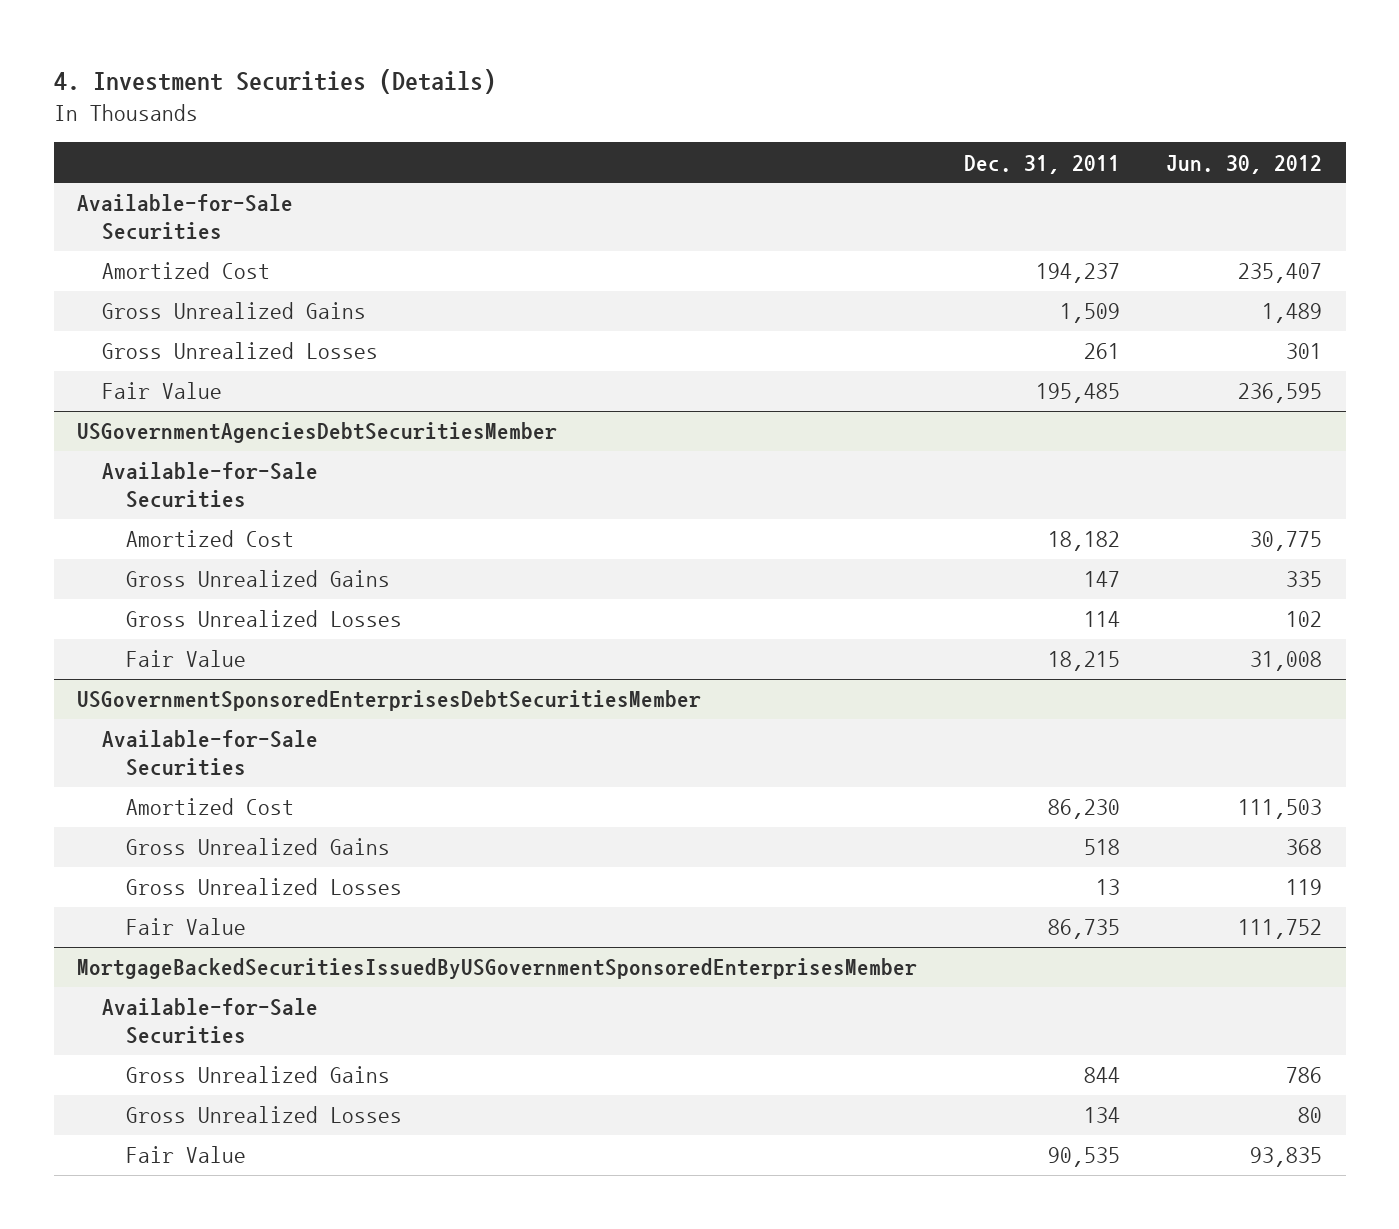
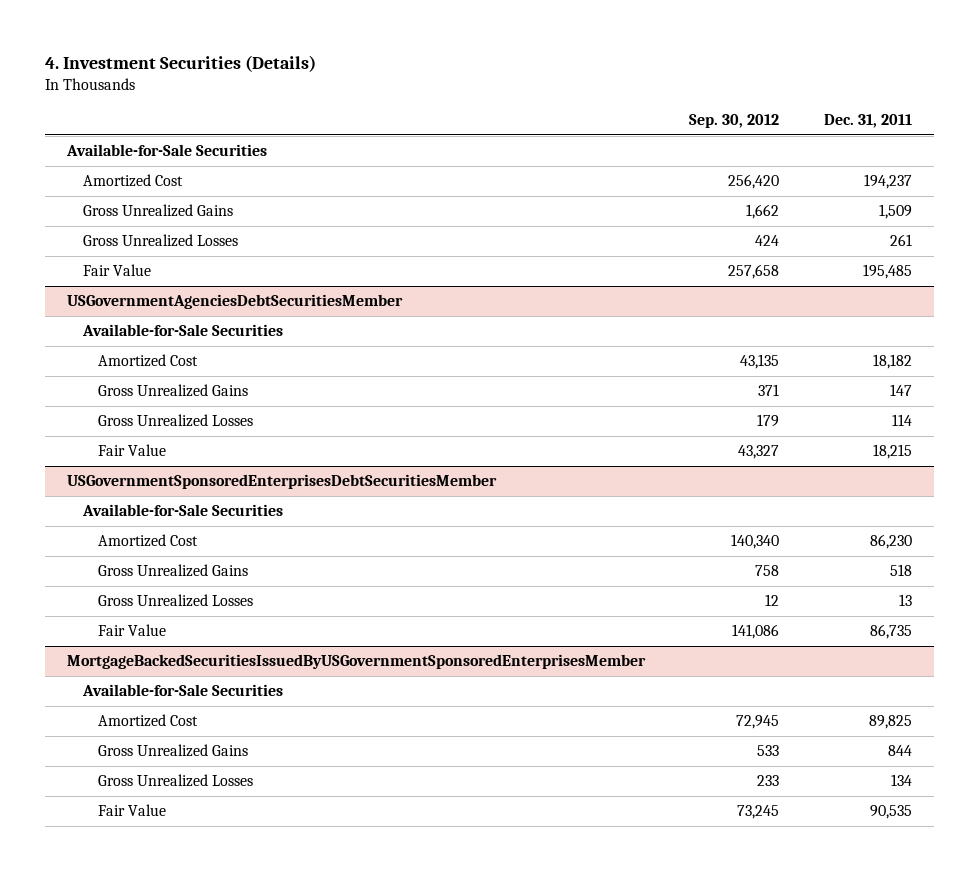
[1166,154,1323,174] Jun. 30, 2012 -> none
none -> [689,113,780,128] Sep. 30, 2012
none -> [98,713,199,727] Amortized Cost

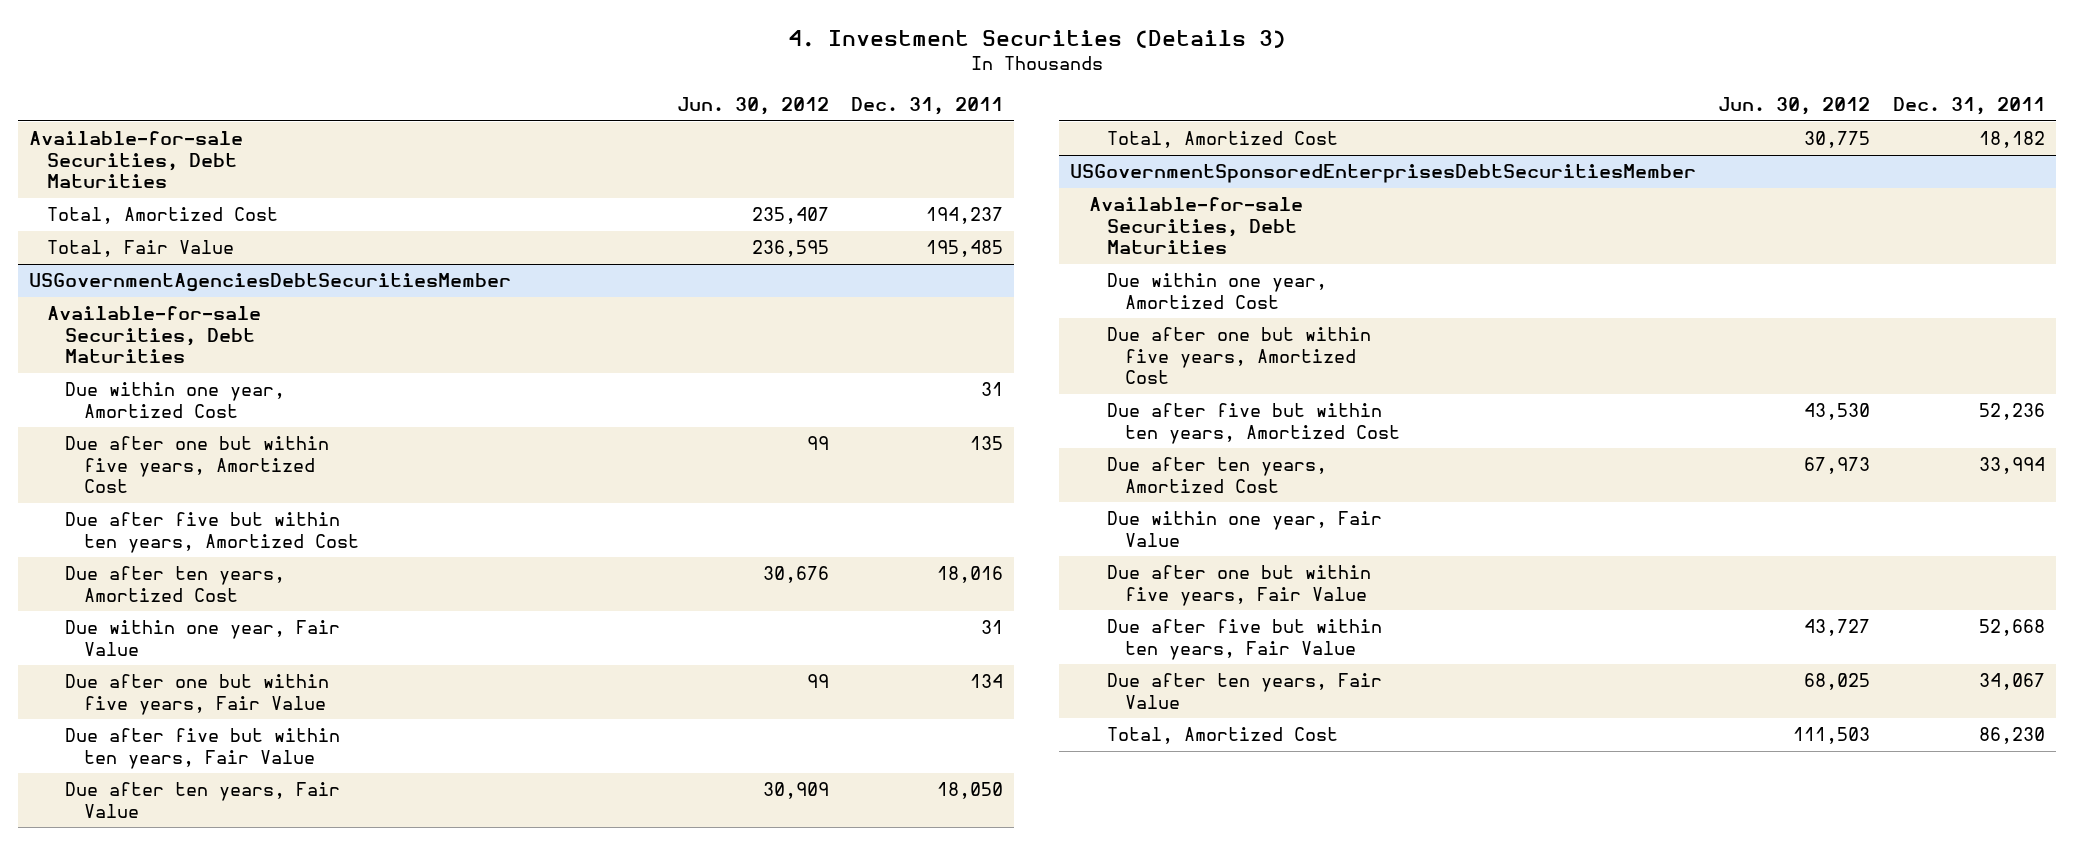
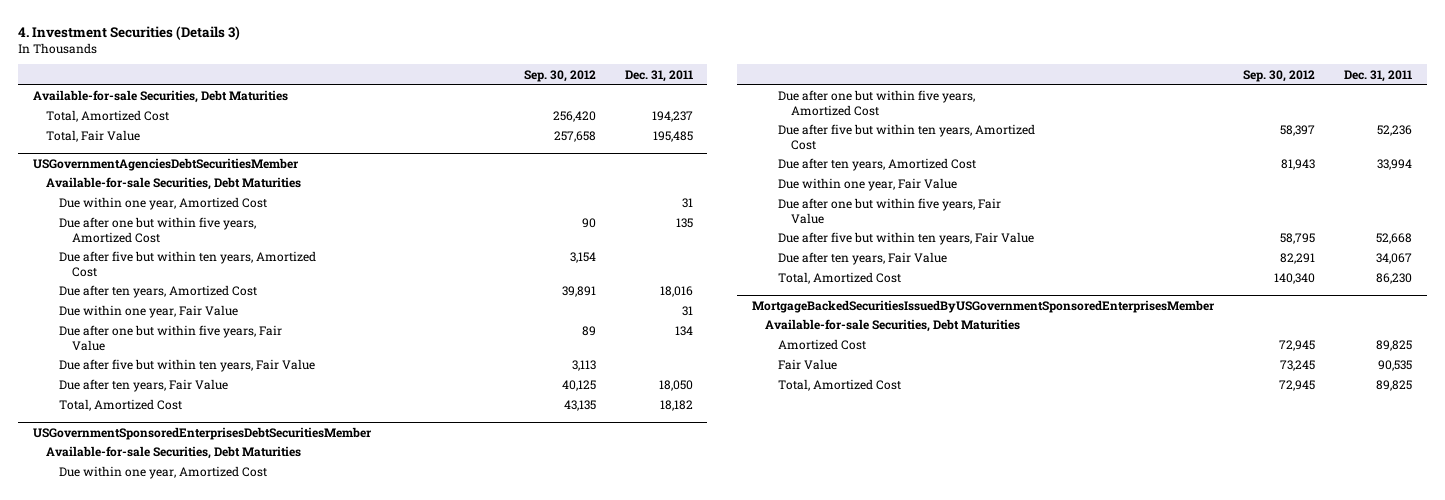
[677,97,830,116] Jun. 30, 2012 -> none
none -> [523,69,596,82] Sep. 30, 2012
none -> [751,299,1215,313] MortgageBackedSecuritiesIssuedByUSGovernmentSponsoredEnterprisesMember
none -> [764,319,1020,333] Available-for-sale Securities, Debt Maturities
none -> [777,339,866,351] Amortized Cost
none -> [777,359,837,371] Fair Value
none -> [777,379,901,392] Total, Amortized Cost

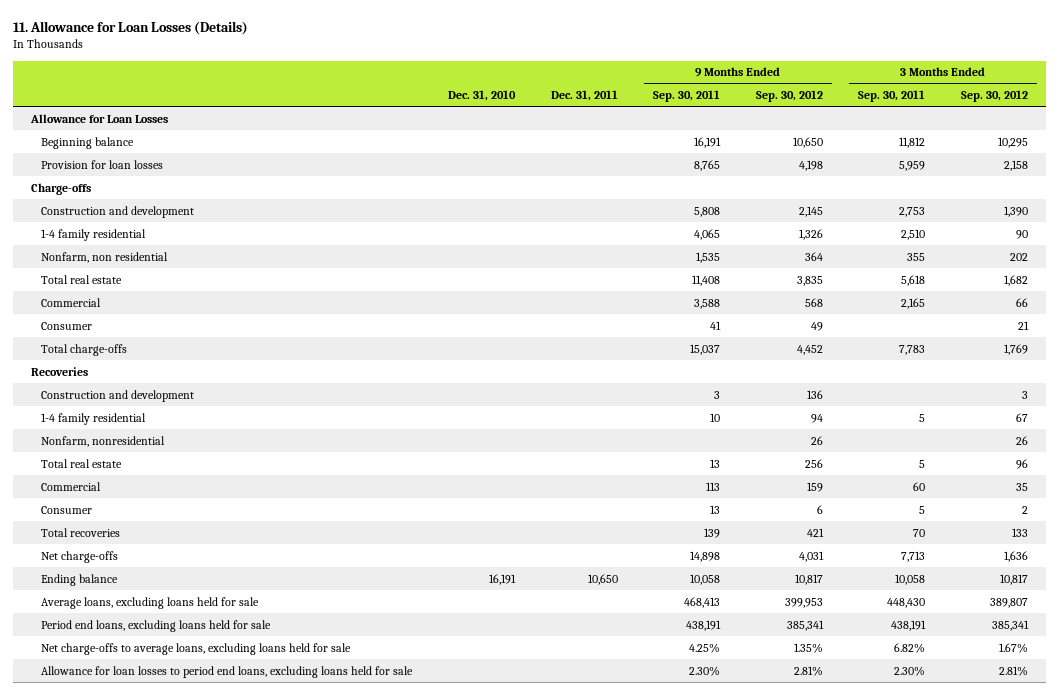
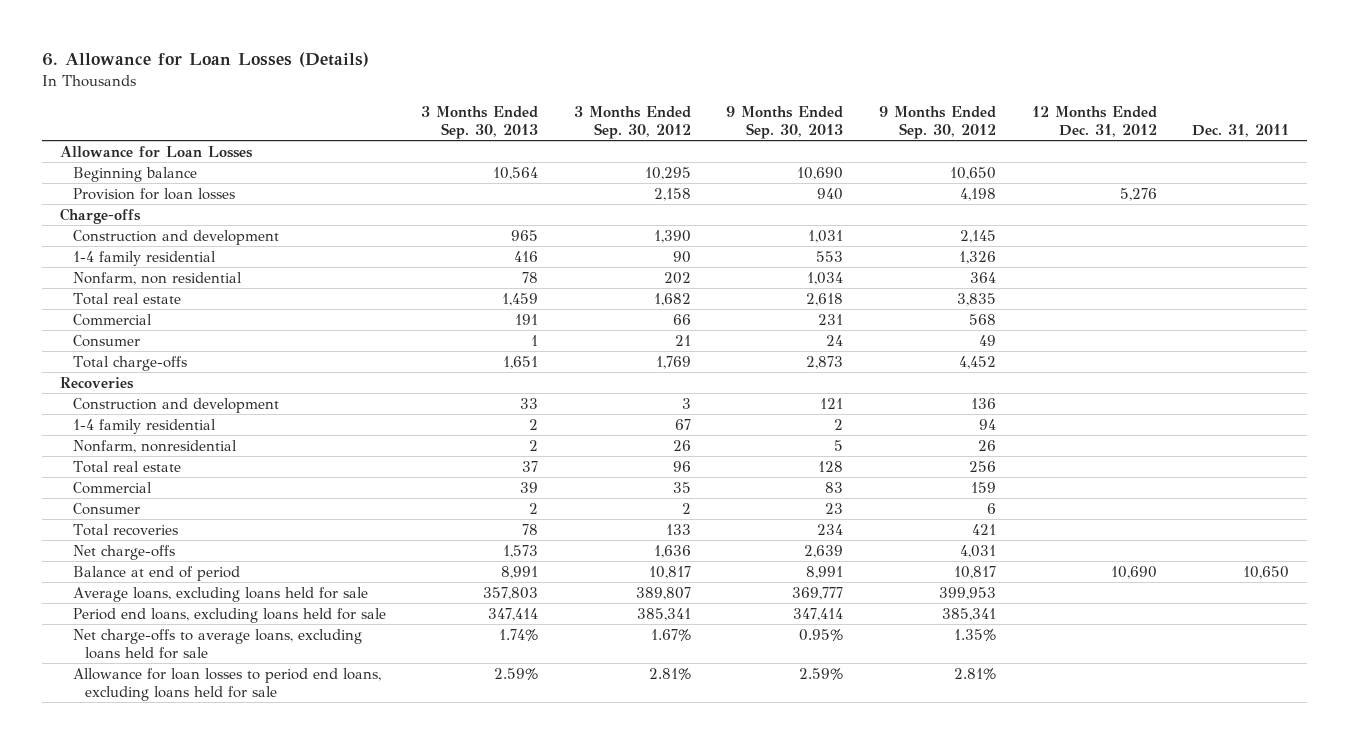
[12,20,248,35] 11. Allowance for Loan Losses (Details) -> [41,52,369,68] 6. Allowance for Loan Losses (Details)
[448,90,517,102] Dec. 31, 2010 -> none
[653,90,721,103] Sep. 30, 2011 -> none
[858,90,926,103] Sep. 30, 2011 -> none
none -> [421,105,539,139] 3 Months Ended Sep. 30, 2013
none -> [726,105,844,139] 9 Months Ended Sep. 30, 2013
none -> [1031,105,1157,137] 12 Months Ended Dec. 31, 2012
[41,573,119,586] Ending balance -> [72,565,240,581] Balance at end of period

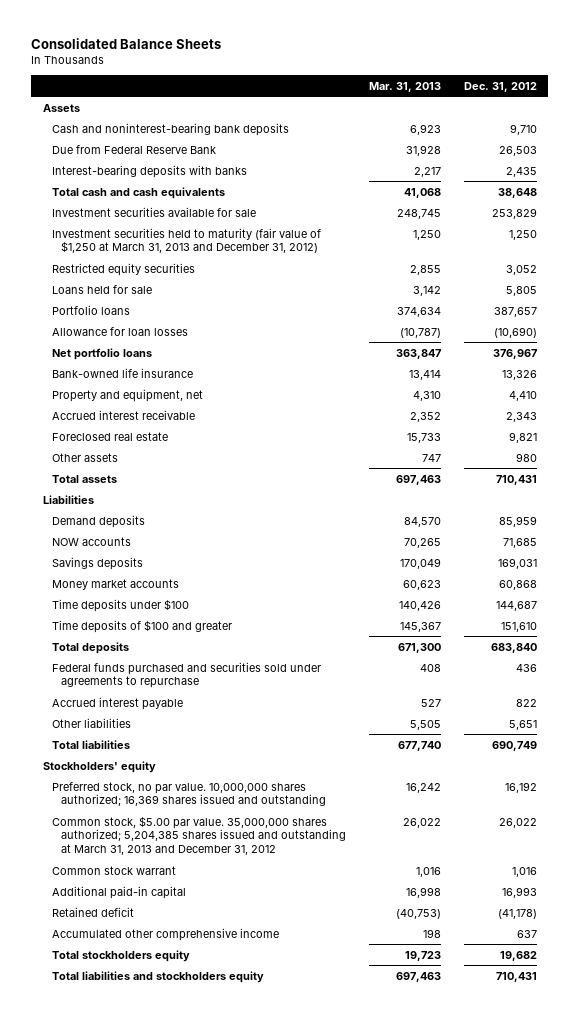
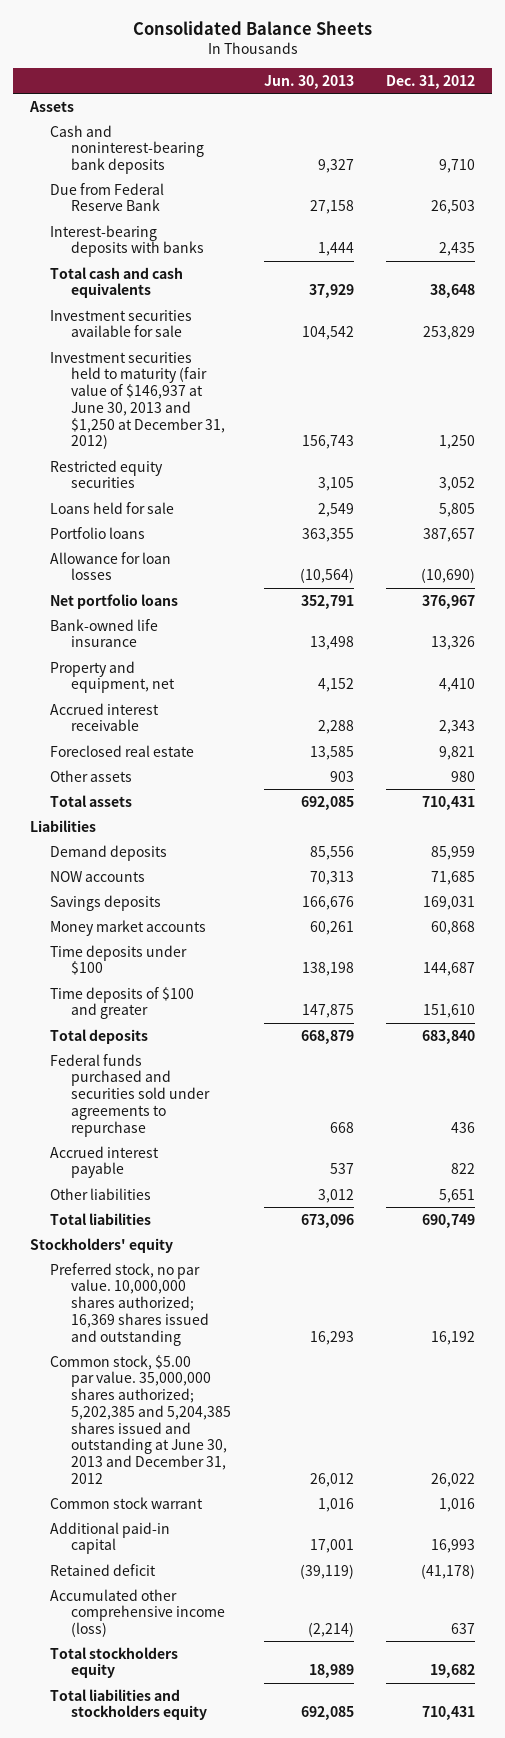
[368,81,441,92] Mar. 31, 2013 -> none
none -> [263,75,354,90] Jun. 30, 2013
[51,227,321,254] Investment securities held to maturity (fair value of $1,250 at March 31, 2013 and December 31, 2012) -> [50,351,226,450] Investment securities held to maturity (fair value of $146,937 at June 30, 2013 and $1,250 at December 31, 2012)
[51,815,346,856] Common stock, $5.00 par value. 35,000,000 shares authorized; 5,204,385 shares issued and outstanding at March 31, 2013 and December 31, 2012 -> [50,1354,232,1484] Common stock, $5.00 par value. 35,000,000 shares authorized; 5,202,385 and 5,204,385 shares issued and outstanding at June 30, 2013 and December 31, 2012
[51,927,279,941] Accumulated other comprehensive income -> [50,1588,226,1638] Accumulated other comprehensive income (loss)

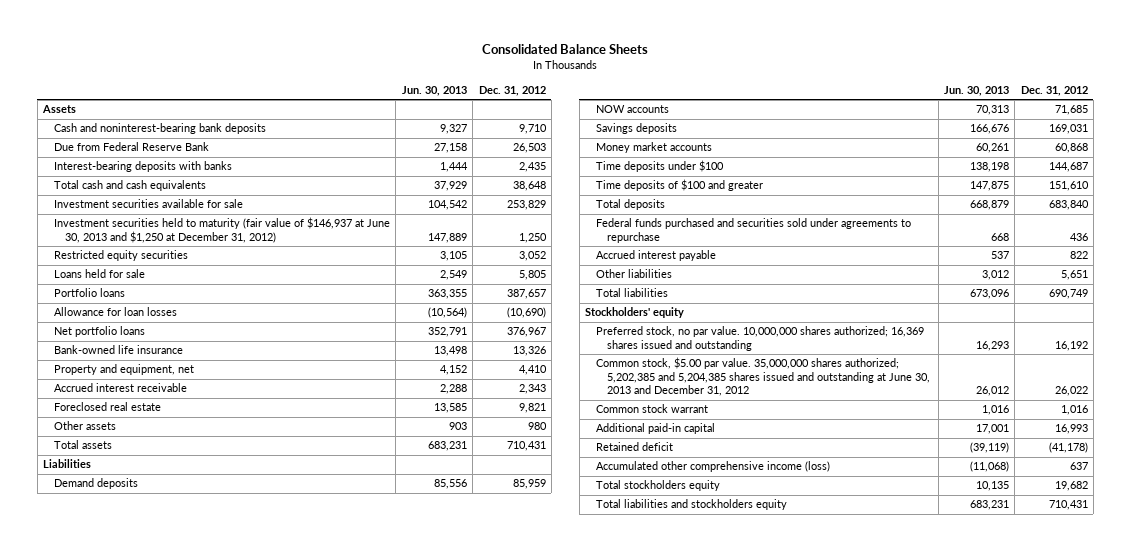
[301,435,354,450] 156,743 -> [427,232,467,243] 147,889
[300,795,354,810] 692,085 -> [427,441,467,452] 683,231
[307,1622,354,1638] (2,214) -> [969,461,1009,473] (11,068)
[308,1664,354,1679] 18,989 -> [975,481,1009,492] 10,135
[300,1706,354,1721] 692,085 -> [969,500,1009,511] 683,231

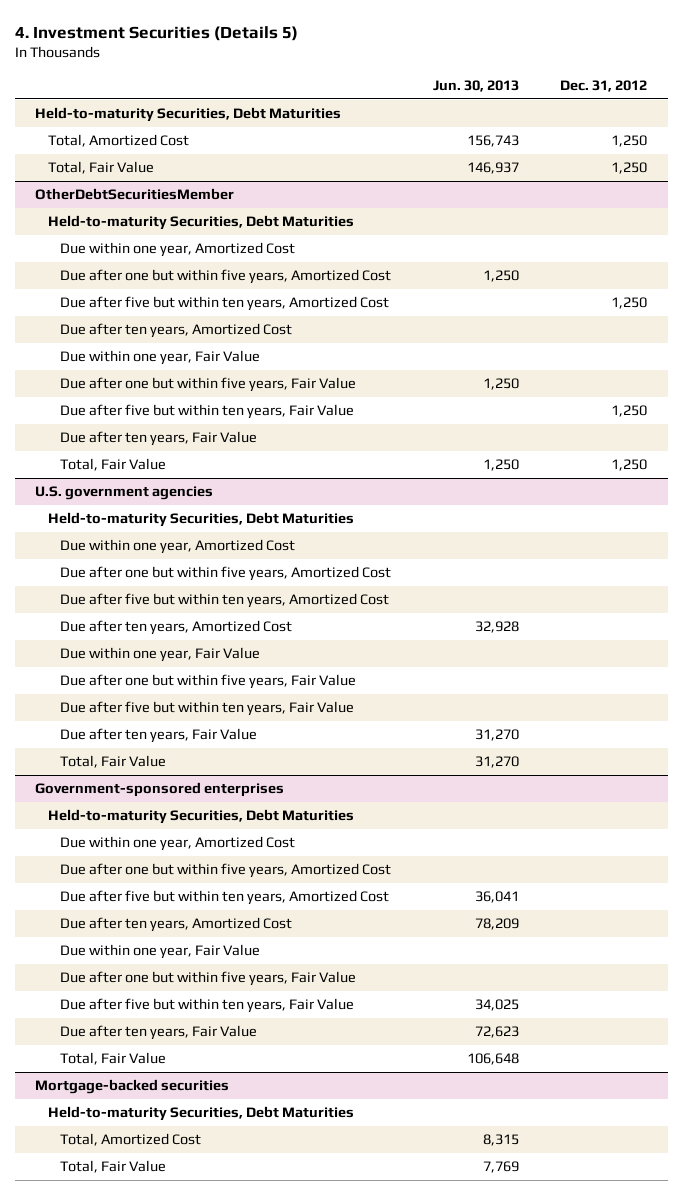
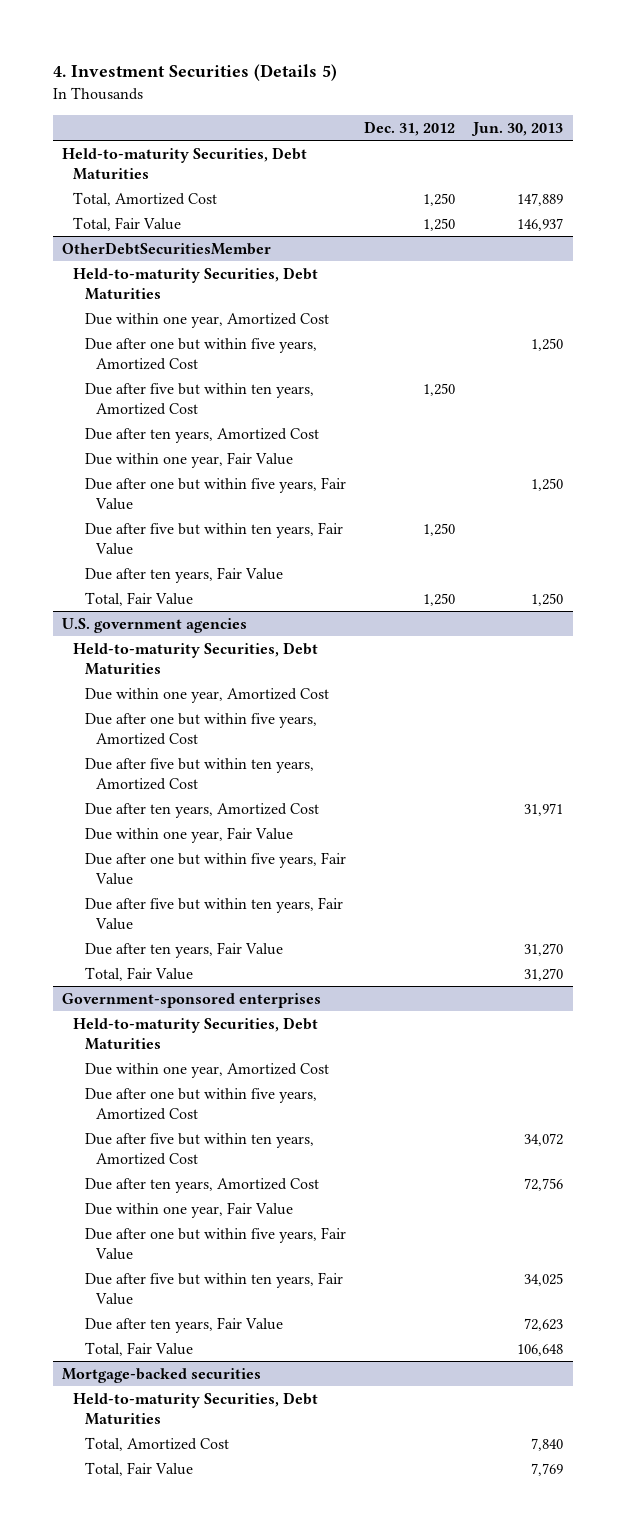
[466,135,519,148] 156,743 -> [517,192,564,206] 147,889
[474,621,519,634] 32,928 -> [524,802,564,816] 31,971
[474,891,519,904] 36,041 -> [524,1132,564,1146] 34,072
[474,918,519,931] 78,209 -> [524,1177,564,1191] 72,756
[482,1134,519,1147] 8,315 -> [531,1437,564,1451] 7,840

